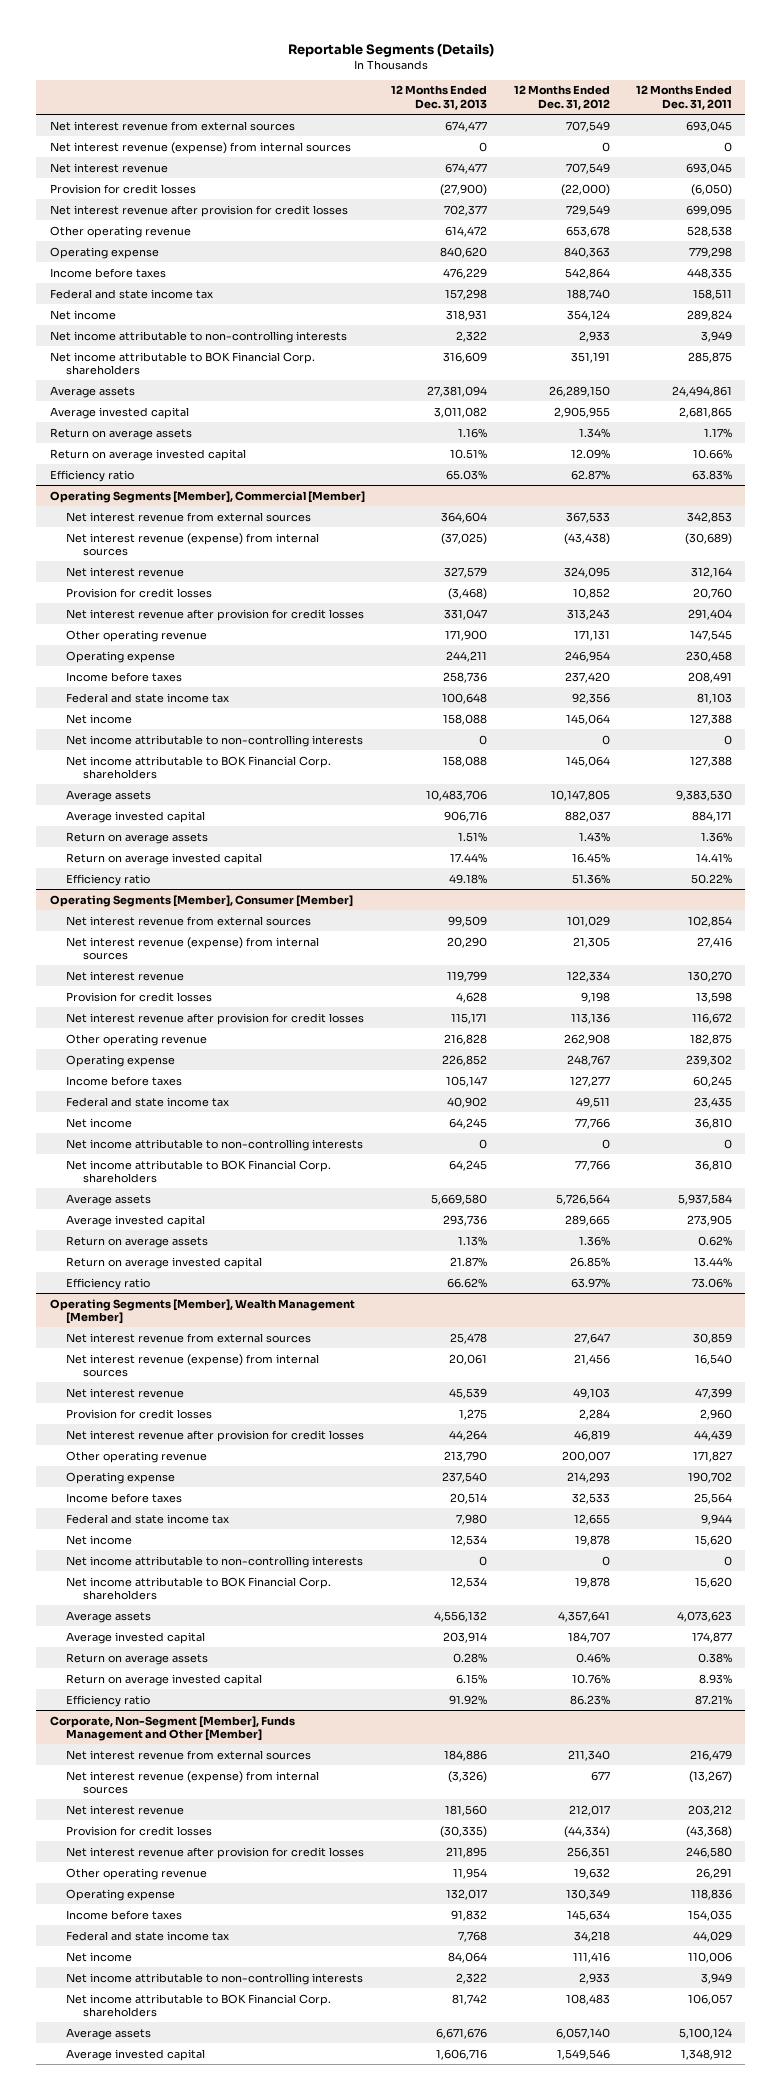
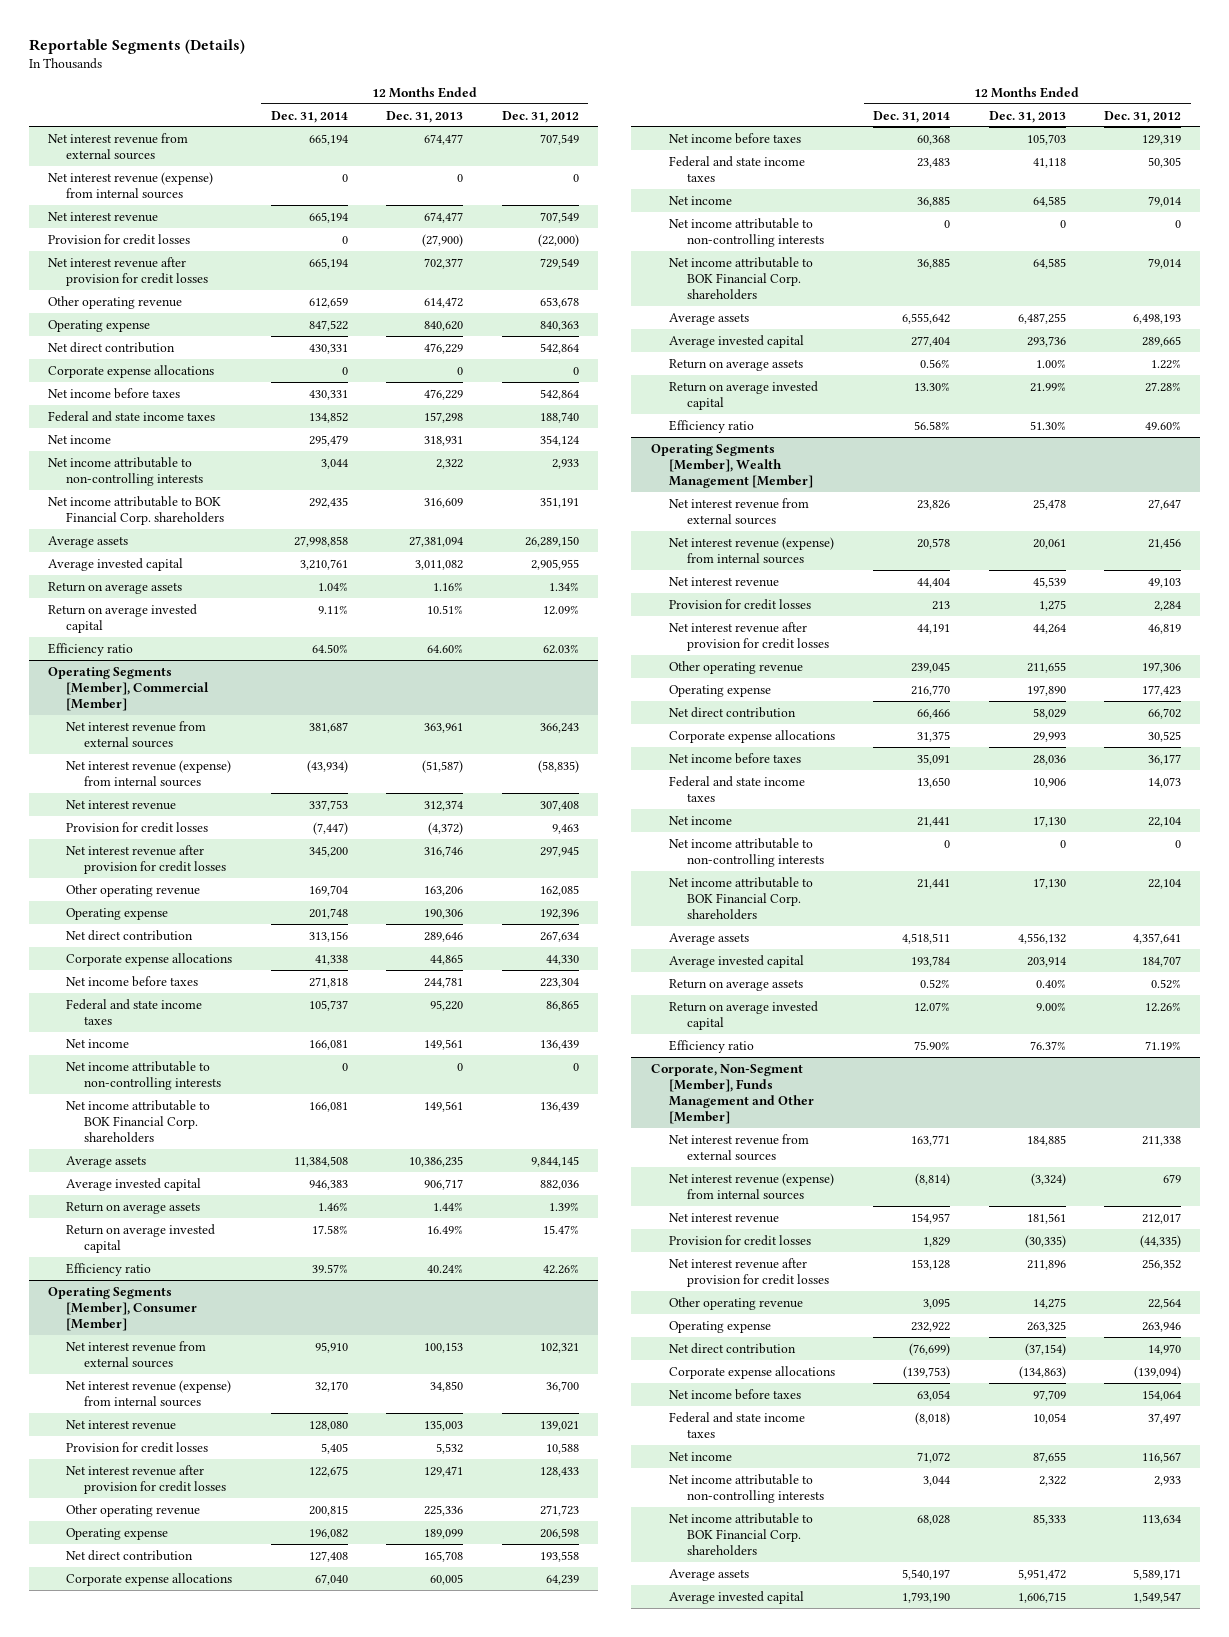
[635,85,732,110] 12 Months Ended Dec. 31, 2011 -> none
none -> [270,110,348,123] Dec. 31, 2014
none -> [48,341,176,353] Net direct contribution
none -> [48,364,215,378] Corporate expense allocations
[49,267,166,278] Income before taxes -> [48,387,181,399] Net income before taxes
[49,288,213,299] Federal and state income tax -> [48,410,216,422] Federal and state income taxes
[446,469,488,480] 65.03% -> [427,643,464,653] 64.60%
[570,469,610,480] 62.87% -> [542,643,579,654] 62.03%
[441,511,488,523] 364,604 -> [424,722,464,733] 363,961
[565,511,610,523] 367,533 -> [539,722,579,733] 366,243
[441,532,488,545] (37,025) -> [422,759,464,773] (51,587)
[563,532,610,545] (43,438) -> [537,759,579,773] (58,835)
[444,566,488,578] 327,579 -> [424,799,464,811] 312,374
[563,566,610,578] 324,095 -> [539,799,579,811] 307,408
[448,587,488,600] (3,468) -> [428,821,464,835] (4,372)
[572,587,610,599] 10,852 -> [551,823,579,834] 9,463
[444,608,488,620] 331,047 -> [424,845,464,857] 316,746
[566,608,610,620] 313,243 -> [539,845,579,857] 297,945
[445,629,488,641] 171,900 -> [424,885,464,896] 163,206
[573,629,610,641] 171,131 -> [539,884,579,896] 162,085
[446,650,488,662] 244,211 -> [424,908,464,919] 190,306
[564,650,610,662] 246,954 -> [539,908,579,919] 192,396
none -> [66,929,194,941] Net direct contribution
none -> [66,952,233,966] Corporate expense allocations
[66,671,183,682] Income before taxes -> [66,975,199,987] Net income before taxes
[443,671,488,683] 258,736 -> [424,976,464,988] 244,781
[564,671,610,683] 237,420 -> [539,977,579,988] 223,304
[66,692,230,703] Federal and state income tax -> [66,998,203,1025] Federal and state income taxes
[442,692,488,704] 100,648 -> [430,999,464,1011] 95,220
[571,692,610,704] 92,356 -> [545,999,579,1011] 86,865
[443,713,488,725] 158,088 -> [424,1038,464,1050] 149,561
[565,713,610,725] 145,064 -> [539,1039,579,1050] 136,439
[443,755,488,767] 158,088 -> [424,1100,464,1112] 149,561
[565,755,610,767] 145,064 -> [539,1101,579,1112] 136,439
[426,789,488,801] 10,483,706 -> [409,1155,464,1167] 10,386,235
[550,789,610,801] 10,147,805 -> [530,1155,579,1167] 9,844,145
[444,810,488,822] 906,716 -> [424,1178,464,1190] 906,717
[564,810,610,822] 882,037 -> [539,1179,579,1190] 882,036
[458,831,488,842] 1.51% -> [433,1201,464,1211] 1.44%
[578,831,610,842] 1.43% -> [548,1201,579,1211] 1.39%
[450,852,488,863] 17.44% -> [427,1224,464,1234] 16.49%
[571,852,610,863] 16.45% -> [542,1224,579,1234] 15.47%
[449,873,488,884] 49.18% -> [427,1263,464,1274] 40.24%
[571,873,610,884] 51.36% -> [542,1263,579,1274] 42.26%
[448,915,488,927] 99,509 -> [424,1341,464,1353] 100,153
[566,915,610,927] 101,029 -> [539,1342,579,1353] 102,321
[447,936,488,948] 20,290 -> [430,1380,464,1392] 34,850
[572,936,610,948] 21,305 -> [545,1380,579,1392] 36,700
[447,970,488,982] 119,799 -> [424,1419,464,1431] 135,003
[566,970,610,982] 122,334 -> [539,1420,579,1431] 139,021
[456,991,488,1003] 4,628 -> [436,1442,464,1454] 5,532
[580,991,610,1003] 9,198 -> [545,1442,579,1454] 10,588
[451,1012,488,1024] 115,171 -> [424,1465,464,1477] 129,471
[570,1012,610,1024] 113,136 -> [539,1466,579,1477] 128,433
[444,1033,488,1045] 216,828 -> [424,1504,464,1516] 225,336
[563,1033,610,1045] 262,908 -> [539,1504,579,1516] 271,723
[442,1054,488,1066] 226,852 -> [424,1528,464,1539] 189,099
[566,1054,610,1066] 248,767 -> [539,1527,579,1539] 206,598
none -> [66,1549,194,1561] Net direct contribution
none -> [66,1572,233,1586] Corporate expense allocations
[66,1075,183,1086] Income before taxes -> [668,132,801,144] Net income before taxes
[446,1075,488,1087] 105,147 -> [1026,133,1066,145] 105,703
[569,1075,610,1087] 127,277 -> [1142,134,1182,145] 129,319
[66,1096,230,1107] Federal and state income tax -> [668,155,805,182] Federal and state income taxes
[447,1096,488,1108] 40,902 -> [1032,157,1066,168] 41,118
[575,1096,610,1108] 49,511 -> [1148,156,1182,168] 50,305
[449,1117,488,1129] 64,245 -> [1032,195,1066,207] 64,585
[574,1117,610,1129] 77,766 -> [1148,195,1182,207] 79,014
[449,1159,488,1171] 64,245 -> [1032,257,1066,269] 64,585
[574,1159,610,1171] 77,766 -> [1148,257,1182,269] 79,014
[431,1193,488,1205] 5,669,580 -> [1017,312,1066,324] 6,487,255
[555,1193,610,1205] 5,726,564 -> [1133,313,1182,324] 6,498,193
[458,1235,488,1246] 1.13% -> [1035,358,1066,368] 1.00%
[578,1235,610,1246] 1.36% -> [1151,358,1182,369] 1.22%
[450,1256,488,1267] 21.87% -> [1029,381,1066,392] 21.99%
[569,1256,610,1267] 26.85% -> [1145,381,1182,392] 27.28%
[447,1277,488,1288] 66.62% -> [1029,420,1066,430] 51.30%
[570,1277,610,1288] 63.97% -> [1145,420,1182,430] 49.60%
[444,1450,488,1462] 213,790 -> [1026,661,1066,673] 211,655
[561,1450,610,1462] 200,007 -> [1142,661,1182,673] 197,306
[442,1471,488,1483] 237,540 -> [1026,684,1066,696] 197,890
[566,1471,610,1483] 214,293 -> [1142,684,1182,696] 177,423
none -> [668,706,796,718] Net direct contribution
none -> [668,729,835,743] Corporate expense allocations
[66,1492,183,1503] Income before taxes -> [668,752,801,764] Net income before taxes
[450,1492,488,1504] 20,514 -> [1032,754,1066,765] 28,036
[571,1492,610,1504] 32,533 -> [1148,753,1182,765] 36,177
[66,1513,230,1524] Federal and state income tax -> [668,775,805,802] Federal and state income taxes
[456,1513,488,1525] 7,980 -> [1032,777,1066,788] 10,906
[573,1513,610,1525] 12,655 -> [1148,776,1182,788] 14,073
[451,1534,488,1546] 12,534 -> [1032,815,1066,827] 17,130
[574,1534,610,1546] 19,878 -> [1148,816,1182,827] 22,104
[451,1576,488,1588] 12,534 -> [1032,877,1066,889] 17,130
[574,1576,610,1588] 19,878 -> [1148,878,1182,889] 22,104
[453,1652,488,1663] 0.28% -> [1035,978,1066,988] 0.40%
[575,1652,610,1663] 0.46% -> [1151,978,1182,989] 0.52%
[456,1673,488,1684] 6.15% -> [1035,1001,1066,1011] 9.00%
[571,1673,610,1684] 10.76% -> [1145,1001,1182,1012] 12.26%
[449,1694,488,1705] 91.92% -> [1029,1040,1066,1050] 76.37%
[569,1694,610,1705] 86.23% -> [1145,1040,1182,1050] 71.19%
[444,1749,488,1761] 184,886 -> [1026,1134,1066,1146] 184,885
[567,1749,610,1761] 211,340 -> [1142,1135,1182,1146] 211,338
[448,1770,488,1783] (3,326) -> [1030,1172,1066,1186] (3,324)
[590,1770,610,1781] 677 -> [1163,1173,1182,1183] 679
[445,1804,488,1816] 181,560 -> [1026,1212,1066,1224] 181,561
[563,1825,610,1838] (44,334) -> [1140,1234,1182,1248] (44,335)
[446,1846,488,1858] 211,895 -> [1026,1259,1066,1270] 211,896
[566,1846,610,1858] 256,351 -> [1142,1258,1182,1270] 256,352
[453,1867,488,1879] 11,954 -> [1032,1297,1066,1309] 14,275
[573,1867,610,1879] 19,632 -> [1148,1297,1182,1309] 22,564
[446,1888,488,1900] 132,017 -> [1026,1320,1066,1332] 263,325
[565,1888,610,1900] 130,349 -> [1142,1321,1182,1332] 263,946
none -> [668,1342,796,1354] Net direct contribution
none -> [668,1365,835,1379] Corporate expense allocations
[66,1909,183,1920] Income before taxes -> [668,1388,801,1400] Net income before taxes
[451,1909,488,1921] 91,832 -> [1032,1389,1066,1401] 97,709
[566,1909,610,1921] 145,634 -> [1142,1389,1182,1401] 154,064
[66,1930,230,1941] Federal and state income tax -> [668,1411,805,1438] Federal and state income taxes
[458,1930,488,1942] 7,768 -> [1032,1412,1066,1424] 10,054
[573,1930,610,1942] 34,218 -> [1148,1412,1182,1424] 37,497
[448,1951,488,1963] 84,064 -> [1032,1451,1066,1463] 87,655
[572,1951,610,1963] 111,416 -> [1142,1451,1182,1463] 116,567
[452,1993,488,2005] 81,742 -> [1032,1513,1066,1525] 85,333
[565,1993,610,2005] 108,483 -> [1142,1514,1182,1525] 113,634
[436,2027,488,2039] 6,671,676 -> [1017,1568,1066,1580] 5,951,472
[555,2027,610,2039] 6,057,140 -> [1133,1568,1182,1580] 5,589,171
[436,2048,488,2060] 1,606,716 -> [1017,1591,1066,1603] 1,606,715
[556,2048,610,2060] 1,549,546 -> [1133,1591,1182,1603] 1,549,547

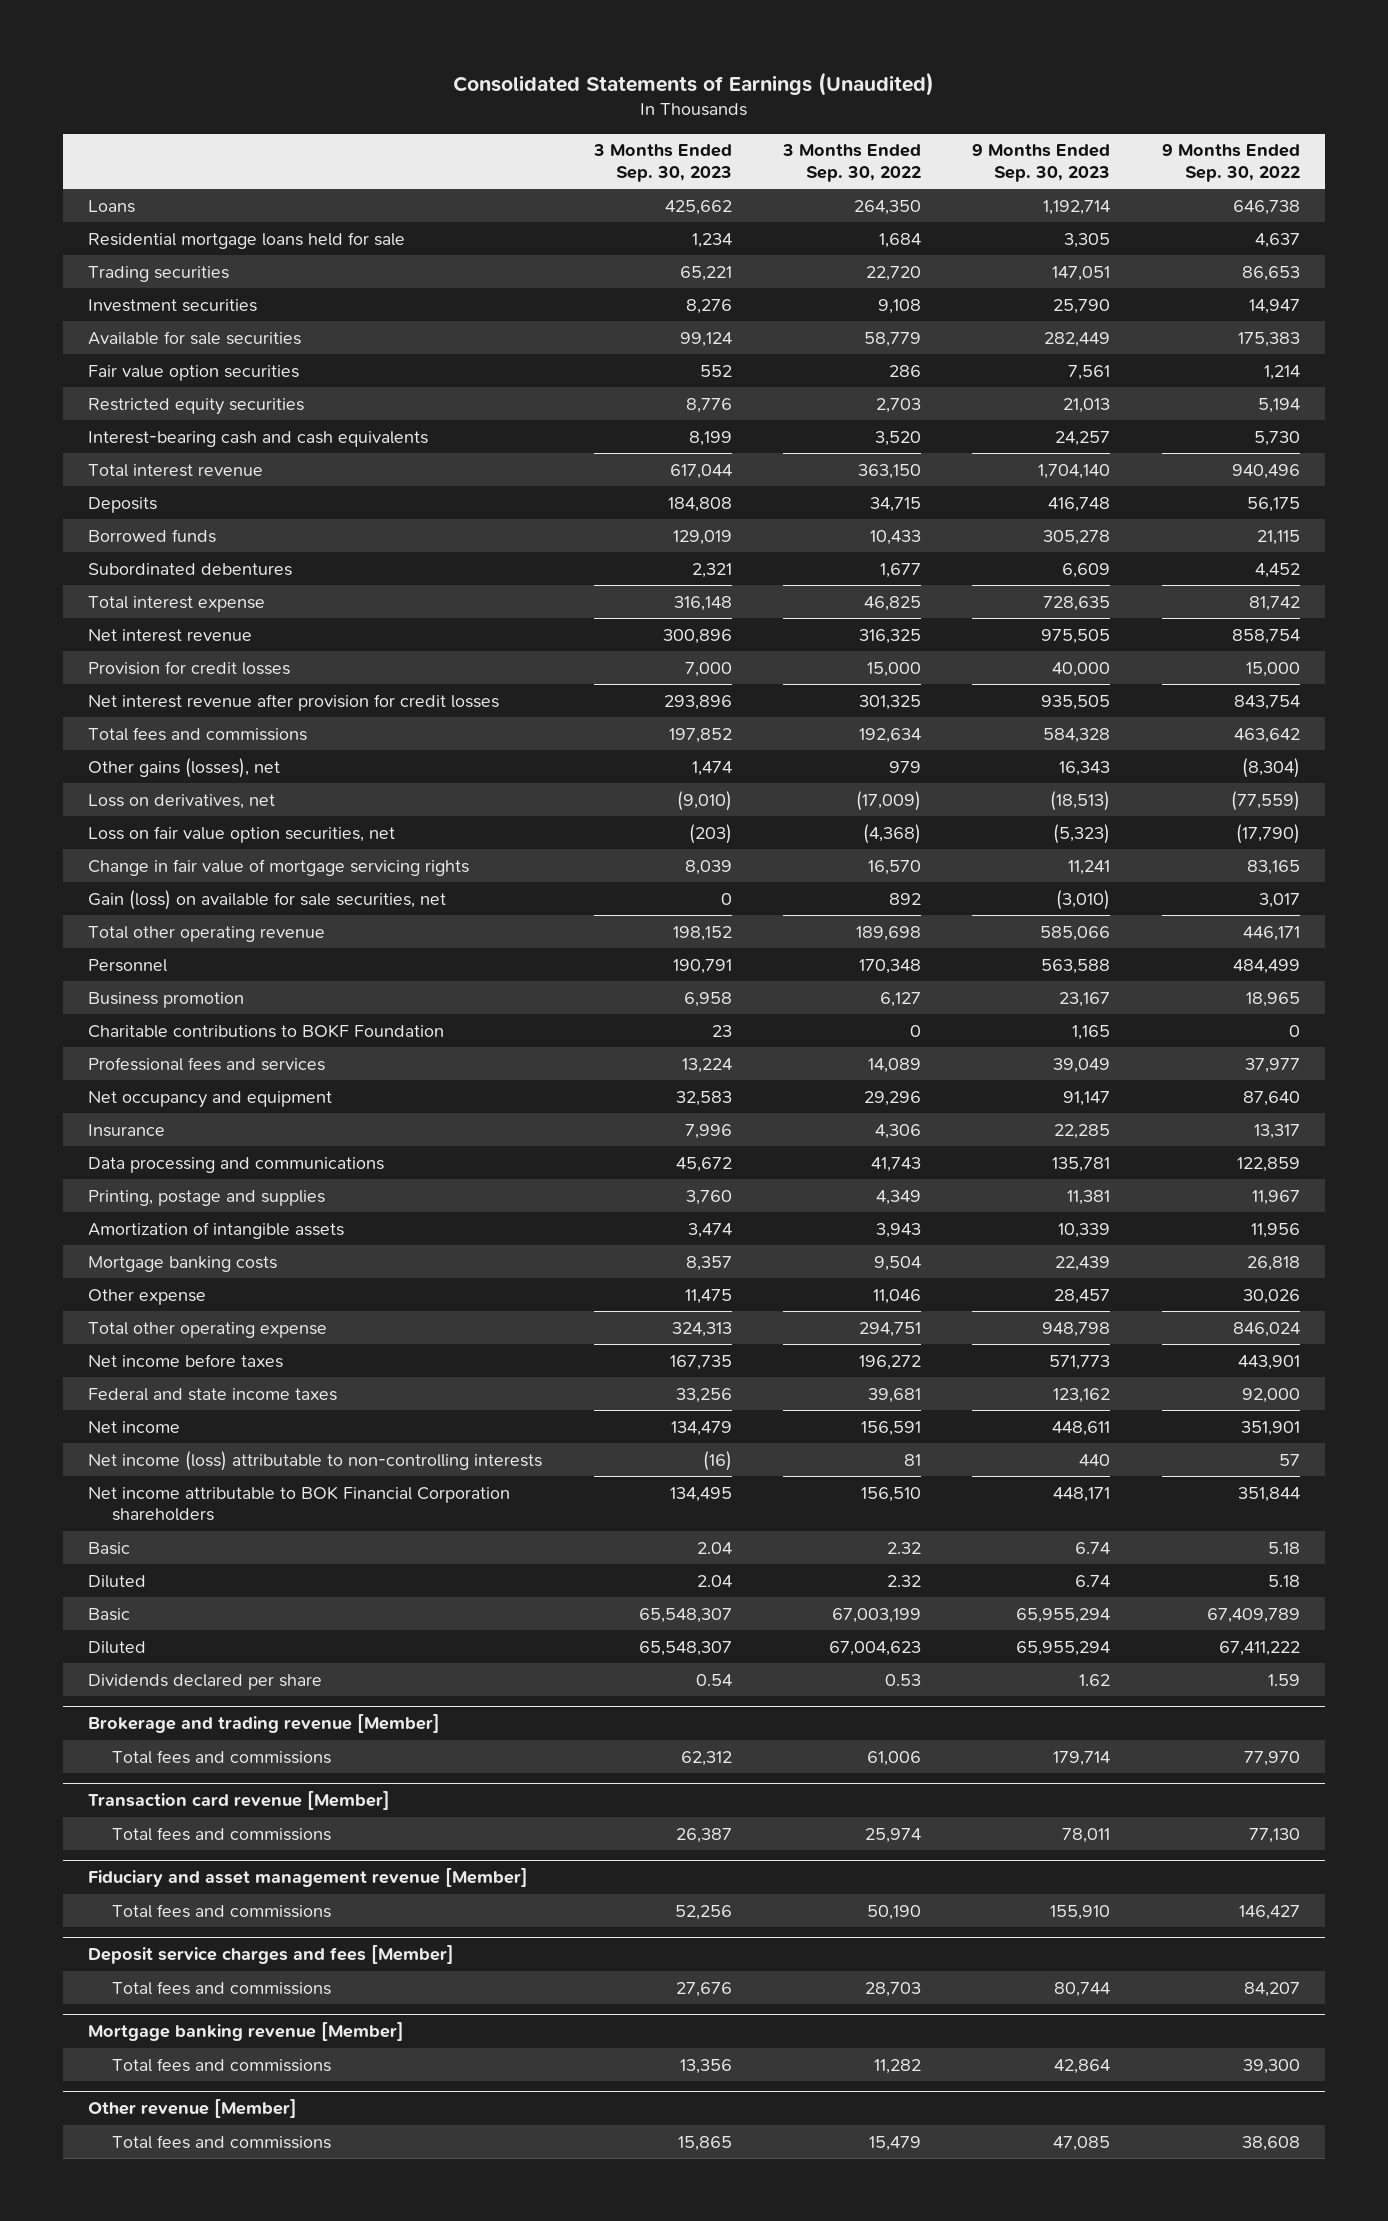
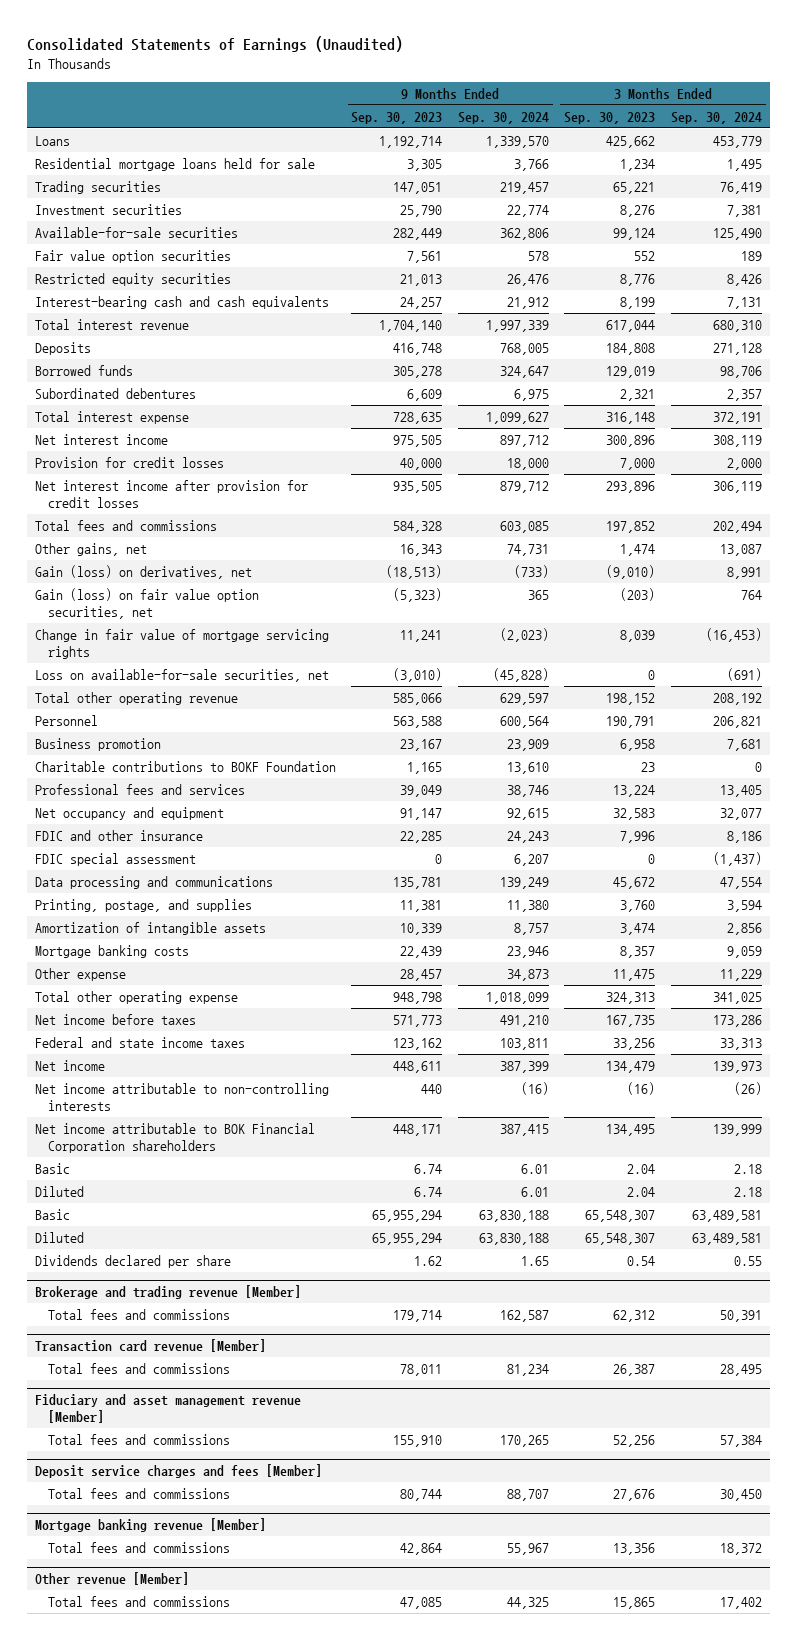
[782,144,922,182] 3 Months Ended Sep. 30, 2022 -> none
[1161,144,1300,182] 9 Months Ended Sep. 30, 2022 -> none
none -> [457,111,549,124] Sep. 30, 2024
none -> [670,111,762,124] Sep. 30, 2024
[88,330,302,345] Available for sale securities -> [34,226,238,238] Available-for-sale securities
[88,628,253,642] Net interest revenue -> [34,433,168,445] Net interest income
[88,693,500,711] Net interest revenue after provision for credit losses -> [34,479,308,508] Net interest income after provision for credit losses
[88,757,281,778] Other gains (losses), net -> [34,542,147,556] Other gains, net
[88,793,276,809] Loss on derivatives, net -> [34,564,252,579] Gain (loss) on derivatives, net
[88,825,396,843] Loss on fair value option securities, net -> [34,587,259,619] Gain (loss) on fair value option securities, net
[88,889,447,910] Gain (loss) on available for sale securities, net -> [34,668,329,682] Loss on available-for-sale securities, net
[88,1123,166,1137] Insurance -> [34,829,203,841] FDIC and other insurance
none -> [34,852,196,866] FDIC special assessment
[88,1189,326,1206] Printing, postage and supplies -> [34,898,252,912] Printing, postage, and supplies
[88,1450,543,1471] Net income (loss) attributable to non-controlling interests -> [34,1082,329,1111] Net income attributable to non-controlling interests

